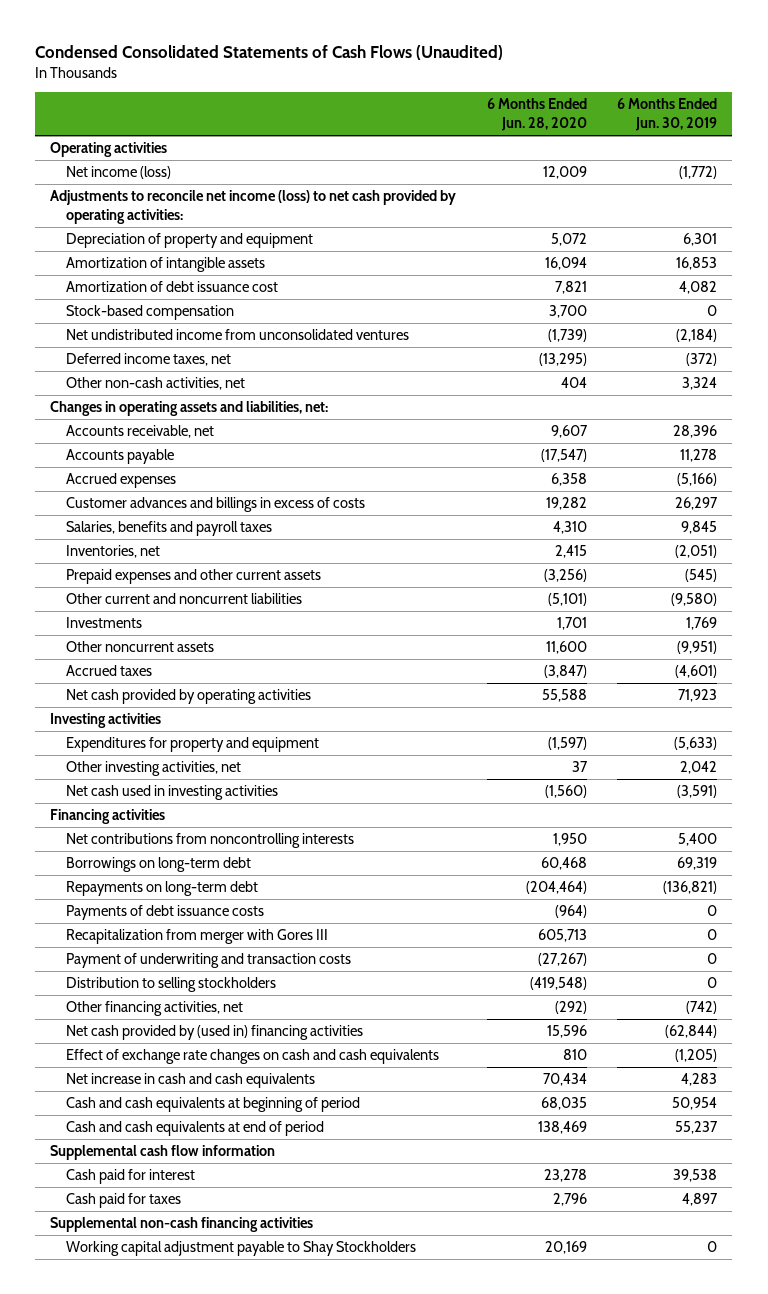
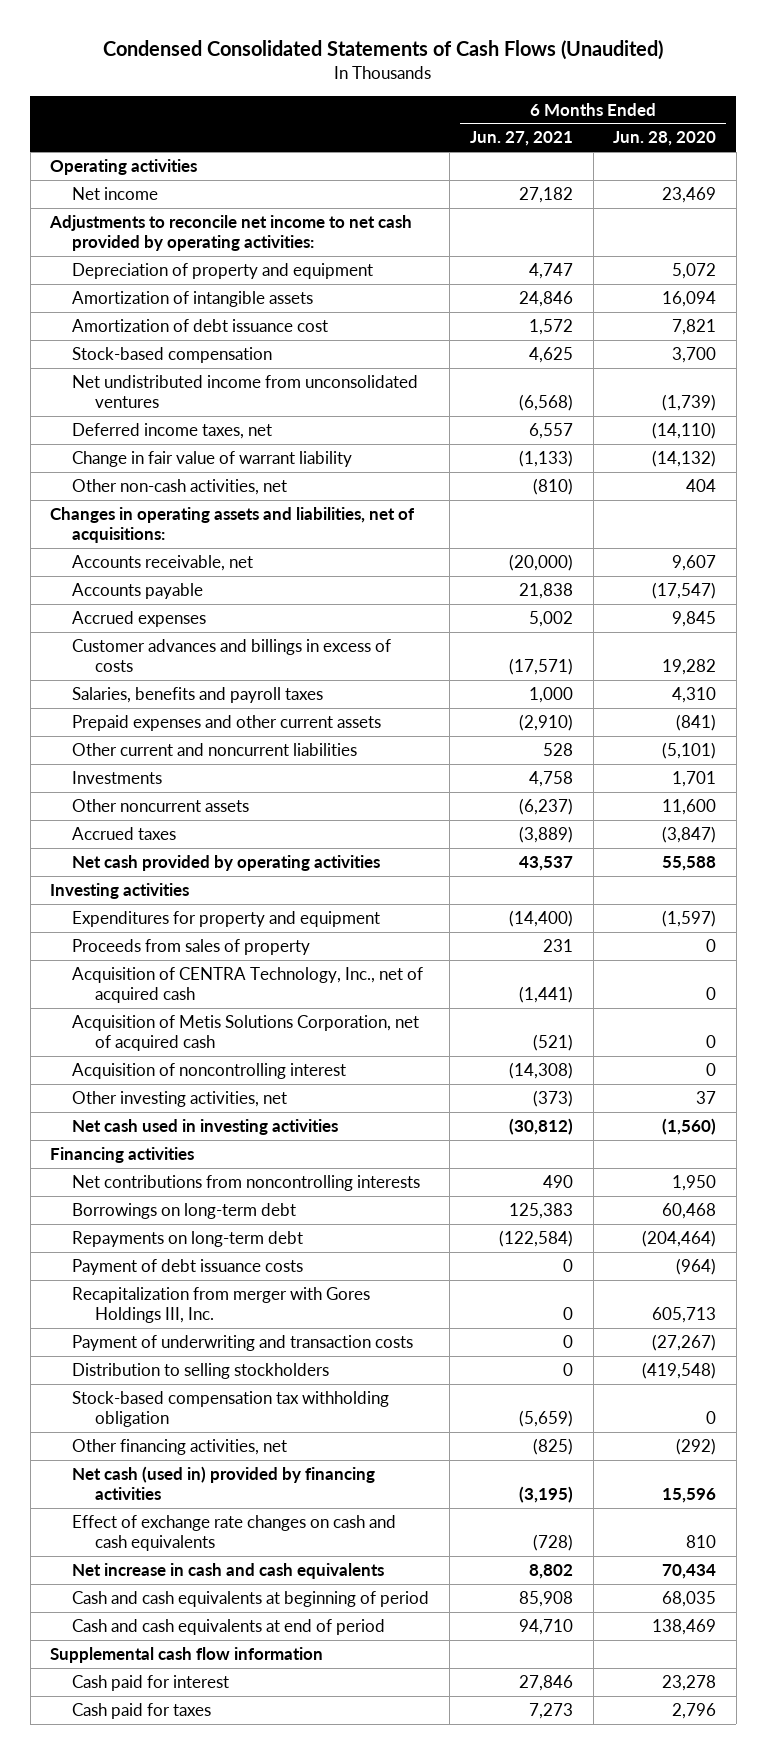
[617,98,718,132] 6 Months Ended Jun. 30, 2019 -> none
none -> [469,131,573,147] Jun. 27, 2021
[66,166,172,180] Net income (loss) -> [72,186,159,200] Net income
[542,166,587,180] 12,009 -> [662,186,717,203] 23,469
[50,190,457,224] Adjustments to reconcile net income (loss) to net cash provided by operating activities: -> [49,214,413,252] Adjustments to reconcile net income to net cash provided by operating activities:
[538,353,587,367] (13,295) -> [652,421,717,439] (14,110)
none -> [72,450,353,467] Change in fair value of warrant liability
[50,401,329,417] Changes in operating assets and liabilities, net: -> [50,506,416,544] Changes in operating assets and liabilities, net of acquisitions:
[550,473,587,487] 6,358 -> [672,610,717,627] 9,845
[66,545,161,559] Inventories, net -> none
[543,569,587,583] (3,256) -> [676,713,717,731] (841)
none -> [72,938,311,955] Proceeds from sales of property
none -> [72,966,424,1004] Acquisition of CENTRA Technology, Inc., net of acquired cash
none -> [72,1014,420,1052] Acquisition of Metis Solutions Corporation, net of acquired cash
none -> [72,1062,347,1079] Acquisition of noncontrolling interest
[66,905,265,921] Payments of debt issuance costs -> [72,1258,304,1275] Payment of debt issuance costs
[66,929,329,945] Recapitalization from merger with Gores III -> [72,1286,371,1324] Recapitalization from merger with Gores Holdings III, Inc.
none -> [72,1390,390,1428] Stock-based compensation tax withholding obligation
[66,1025,364,1041] Net cash provided by (used in) financing activities -> [72,1465,376,1501] Net cash (used in) provided by financing activities
[50,1217,314,1233] Supplemental non-cash financing activities -> none
[66,1241,417,1257] Working capital adjustment payable to Shay Stockholders -> none

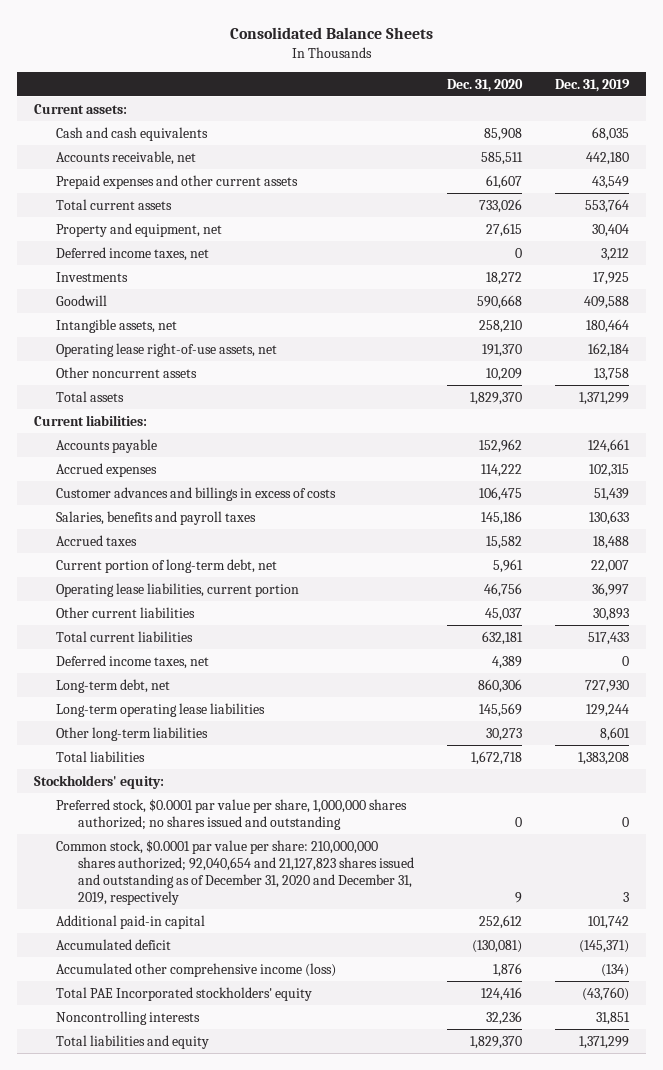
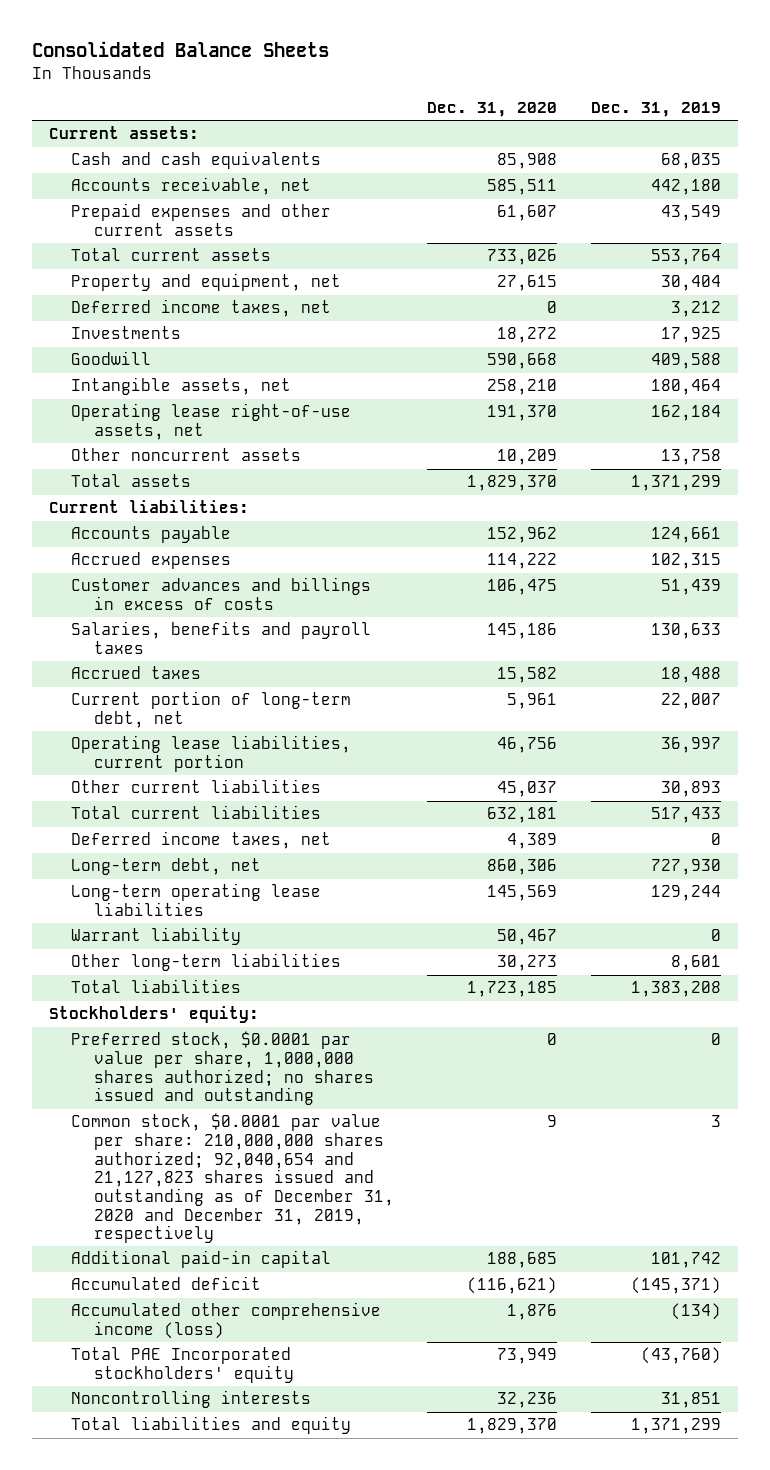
none -> [71,927,242,946] Warrant liability
[471,750,523,765] 1,672,718 -> [467,981,558,998] 1,723,185
[479,914,523,929] 252,612 -> [487,1252,558,1269] 188,685
[472,939,523,953] (130,081) -> [467,1277,558,1295] (116,621)
[481,986,523,1001] 124,416 -> [497,1348,558,1365] 73,949

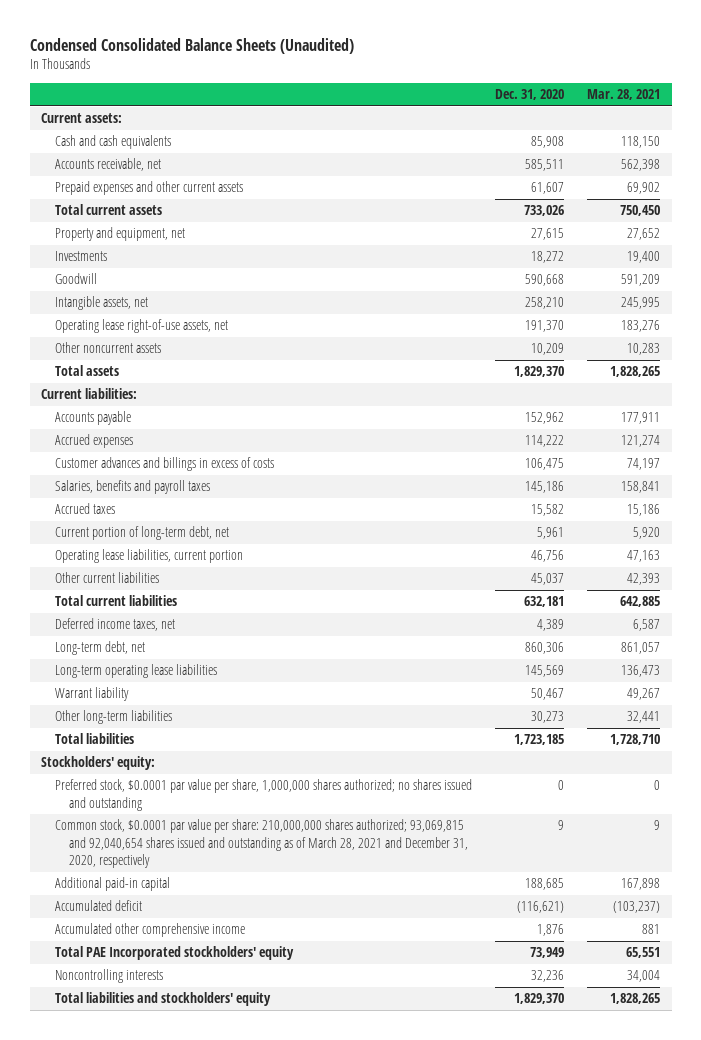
[31,40,329,57] Consolidated Balance Sheets -> [29,37,354,54] Condensed Consolidated Balance Sheets (Unaudited)
[591,102,722,118] Dec. 31, 2019 -> none
none -> [587,88,661,100] Mar. 28, 2021
[71,299,332,318] Deferred income taxes, net -> none
[71,1113,394,1244] Common stock, $0.0001 par value per share: 210,000,000 shares authorized; 92,040,654 and 21,127,823 shares issued and outstanding as of December 31, 2020 and December 31, 2019, respectively -> [55,819,469,868] Common stock, $0.0001 par value per share: 210,000,000 shares authorized; 93,069,815 and 92,040,654 shares issued and outstanding as of March 28, 2021 and December 31, 2020, respectively
[71,1302,382,1340] Accumulated other comprehensive income (loss) -> [55,923,246,938] Accumulated other comprehensive income
[71,1416,352,1435] Total liabilities and equity -> [55,992,272,1007] Total liabilities and stockholders' equity

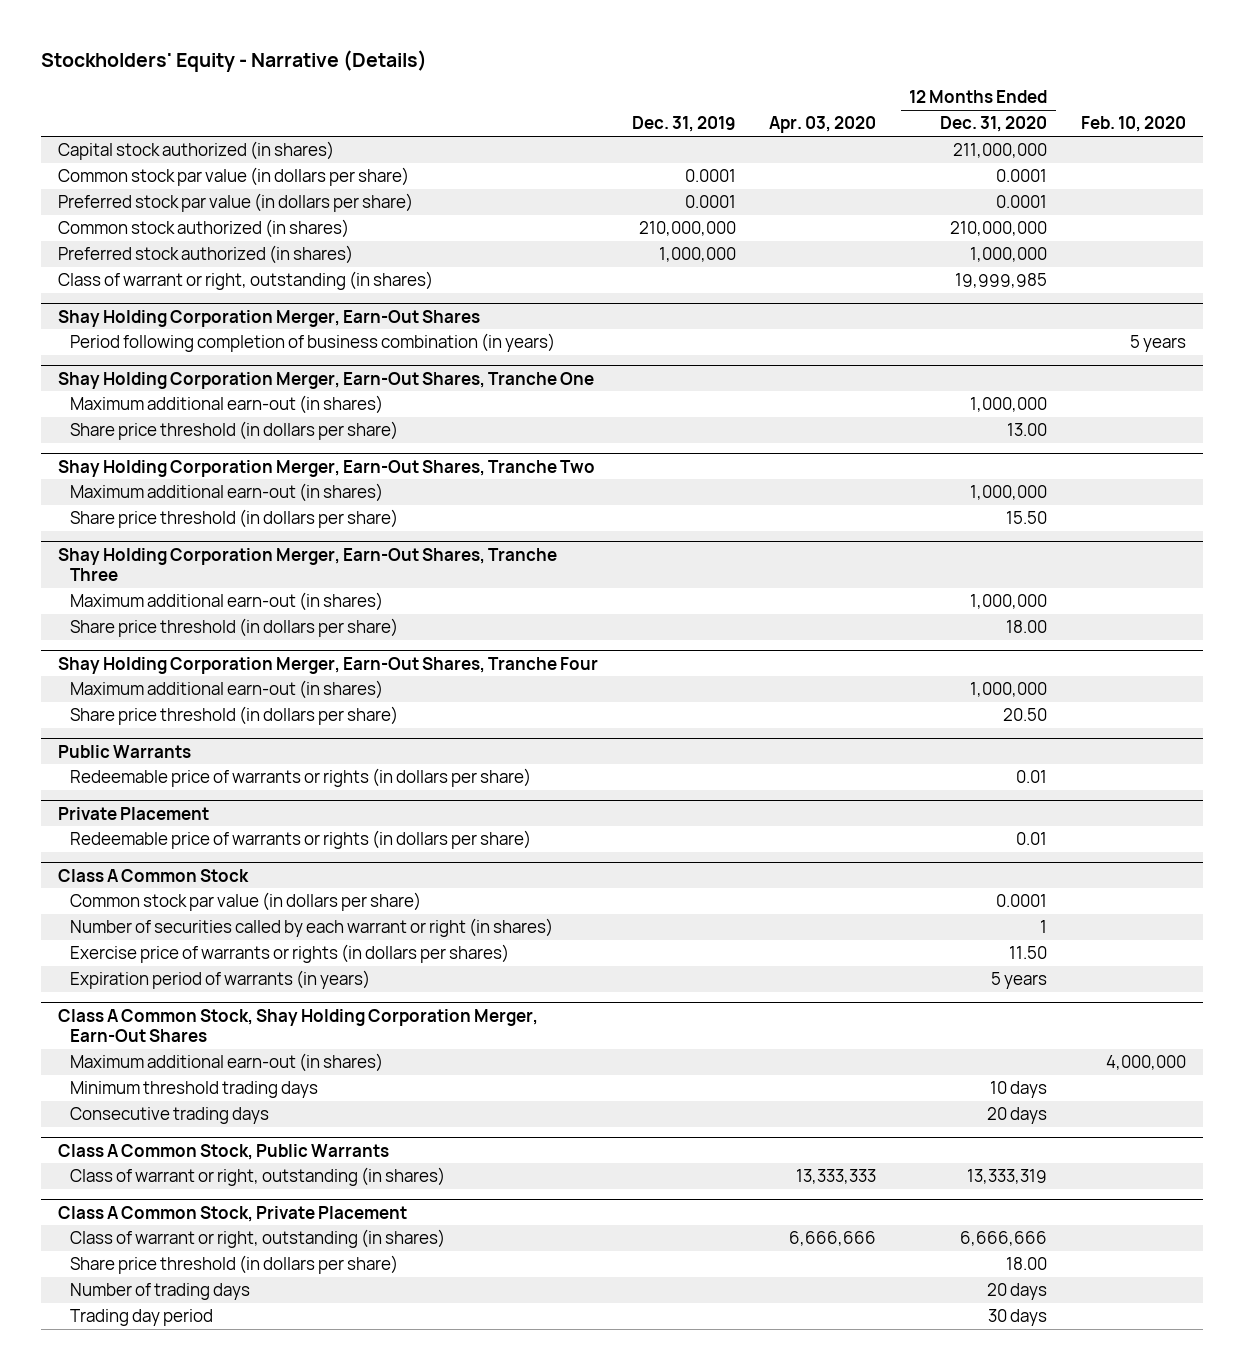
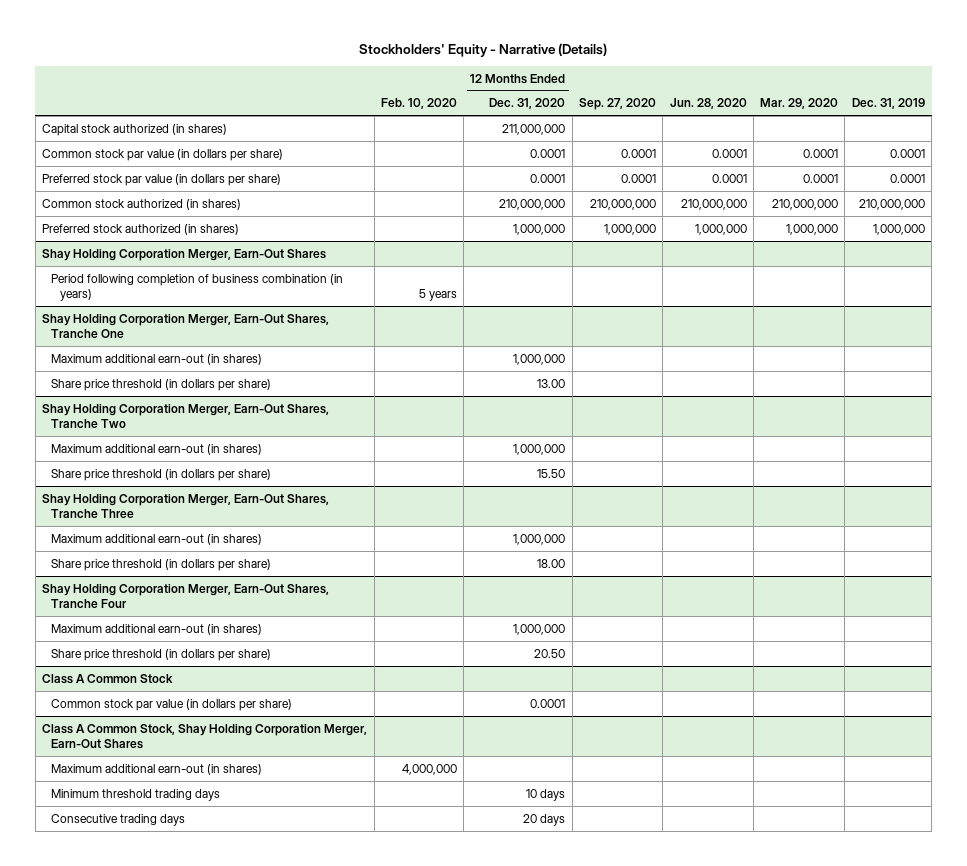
[768,116,876,134] Apr. 03, 2020 -> none
none -> [578,98,656,111] Sep. 27, 2020
none -> [669,98,747,110] Jun. 28, 2020
none -> [760,98,839,110] Mar. 29, 2020
[58,271,434,291] Class of warrant or right, outstanding (in shares) -> none
[58,744,192,758] Public Warrants -> none
[70,768,532,788] Redeemable price of warrants or rights (in dollars per share) -> none
[58,806,210,820] Private Placement -> none
[70,830,532,850] Redeemable price of warrants or rights (in dollars per share) -> none
[70,918,554,938] Number of securities called by each warrant or right (in shares) -> none
[70,944,510,964] Exercise price of warrants or rights (in dollars per shares) -> none
[70,970,371,990] Expiration period of warrants (in years) -> none
[58,1143,390,1160] Class A Common Stock, Public Warrants -> none
[70,1167,446,1187] Class of warrant or right, outstanding (in shares) -> none
[58,1205,408,1222] Class A Common Stock, Private Placement -> none
[70,1229,446,1249] Class of warrant or right, outstanding (in shares) -> none
[70,1255,399,1275] Share price threshold (in dollars per share) -> none
[70,1283,251,1301] Number of trading days -> none
[70,1309,214,1327] Trading day period -> none

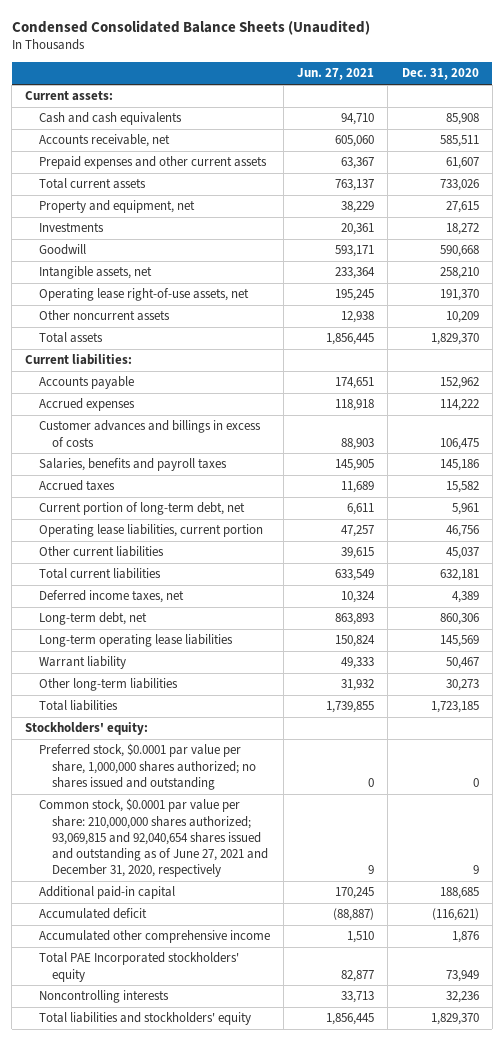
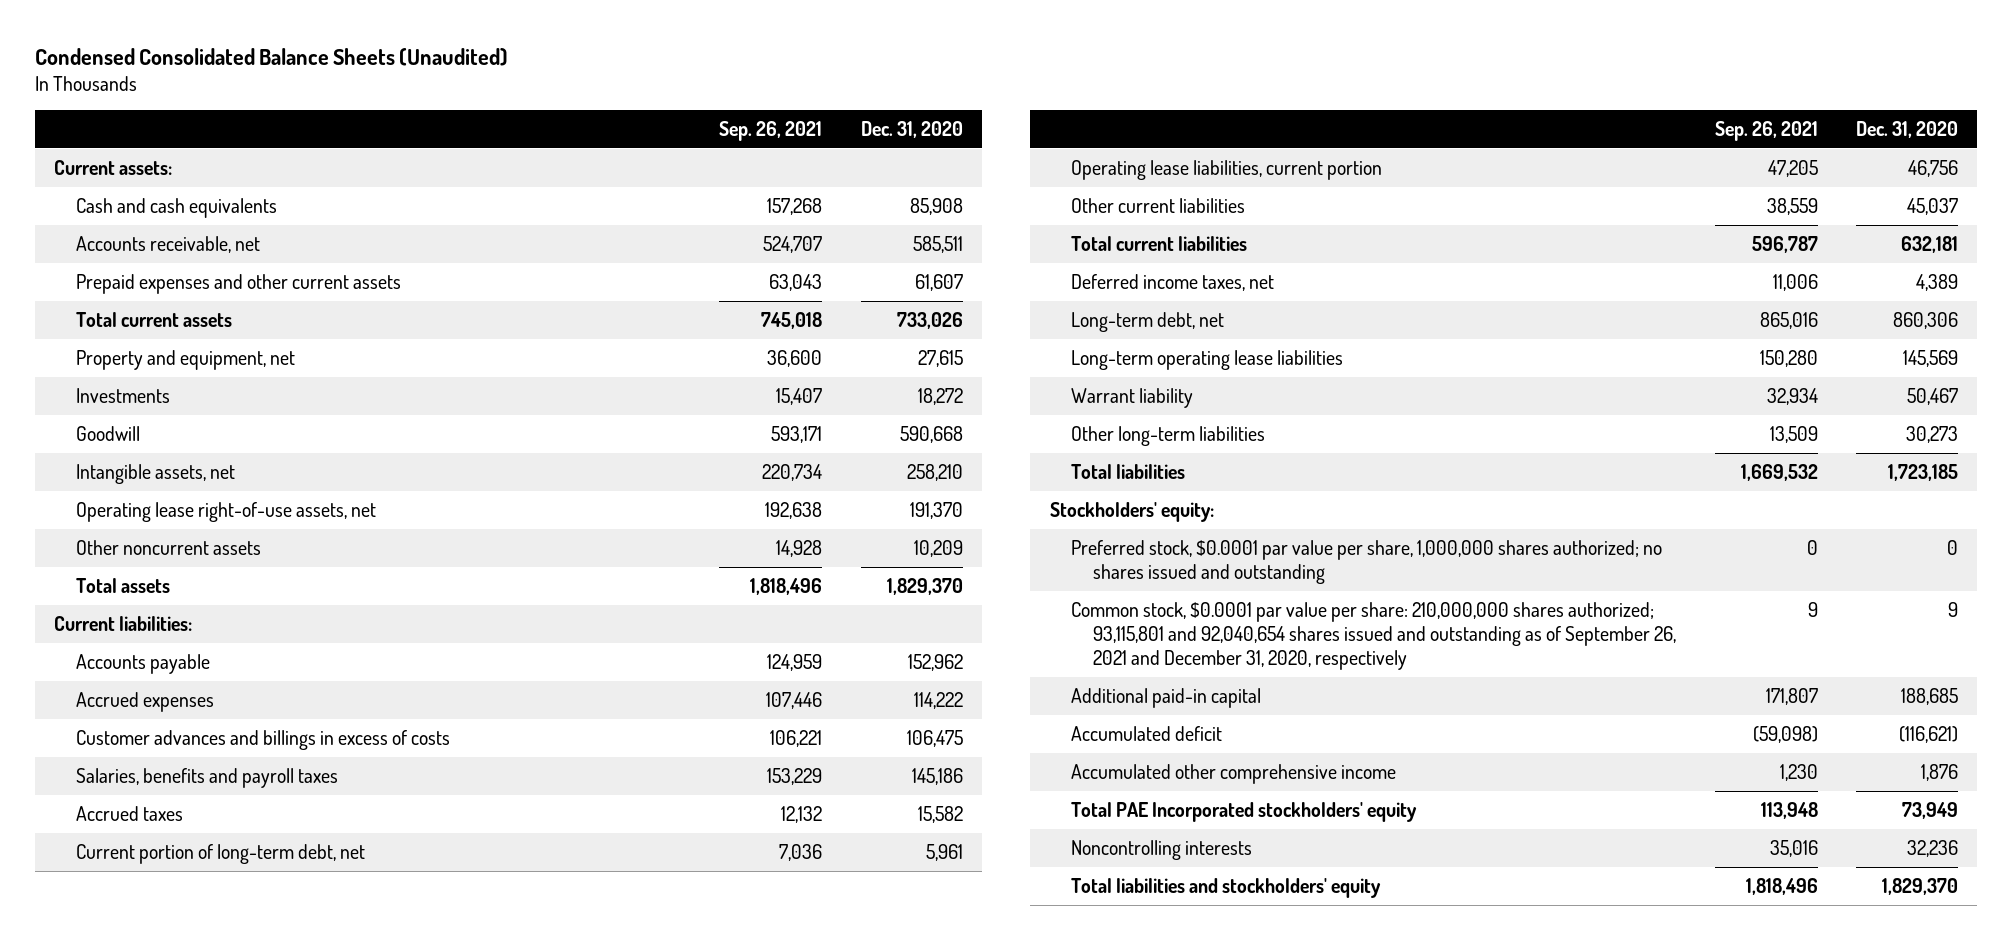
[297,68,375,81] Jun. 27, 2021 -> none
none -> [719,121,823,142] Sep. 26, 2021
[38,798,268,878] Common stock, $0.0001 par value per share: 210,000,000 shares authorized; 93,069,815 and 92,040,654 shares issued and outstanding as of June 27, 2021 and December 31, 2020, respectively -> [1071,601,1677,671] Common stock, $0.0001 par value per share: 210,000,000 shares authorized; 93,115,801 and 92,040,654 shares issued and outstanding as of September 26, 2021 and December 31, 2020, respectively

